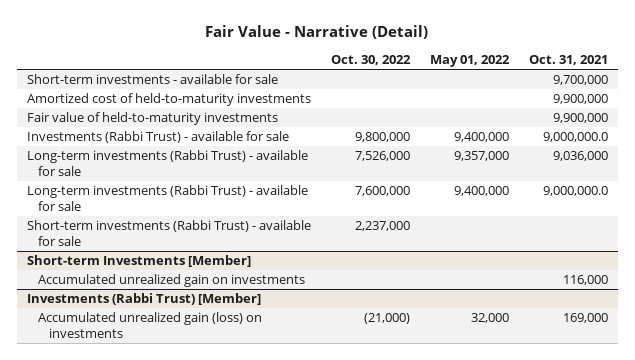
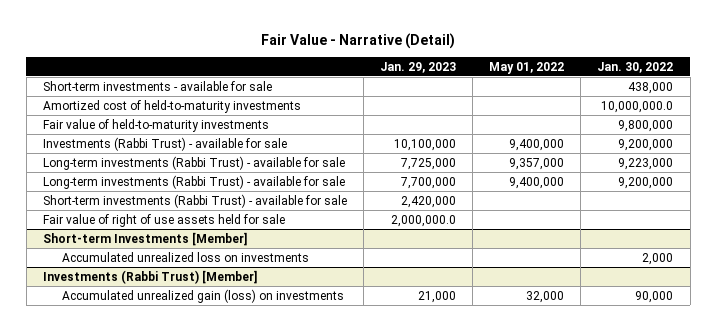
[331,54,412,65] Oct. 30, 2022 -> none
[528,54,608,65] Oct. 31, 2021 -> none
none -> [380,61,457,73] Jan. 29, 2023
none -> [597,61,674,73] Jan. 30, 2022
none -> [43,213,286,227] Fair value of right of use assets held for sale
[37,274,305,288] Accumulated unrealized gain on investments -> [61,251,309,262] Accumulated unrealized loss on investments

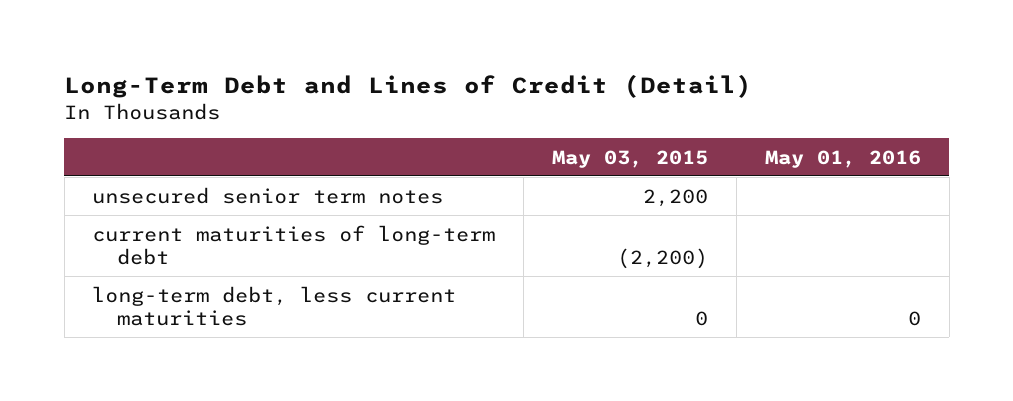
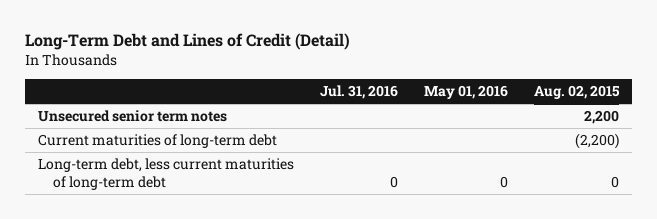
[552,149,709,168] May 03, 2015 -> none
none -> [319,85,398,100] Jul. 31, 2016
none -> [534,85,621,100] Aug. 02, 2015
[92,186,444,204] unsecured senior term notes -> [37,110,227,123] Unsecured senior term notes
[92,224,496,266] current maturities of long-term debt -> [37,134,277,149] Current maturities of long-term debt
[92,285,457,327] long-term debt, less current maturities -> [37,158,294,190] Long-term debt, less current maturities of long-term debt

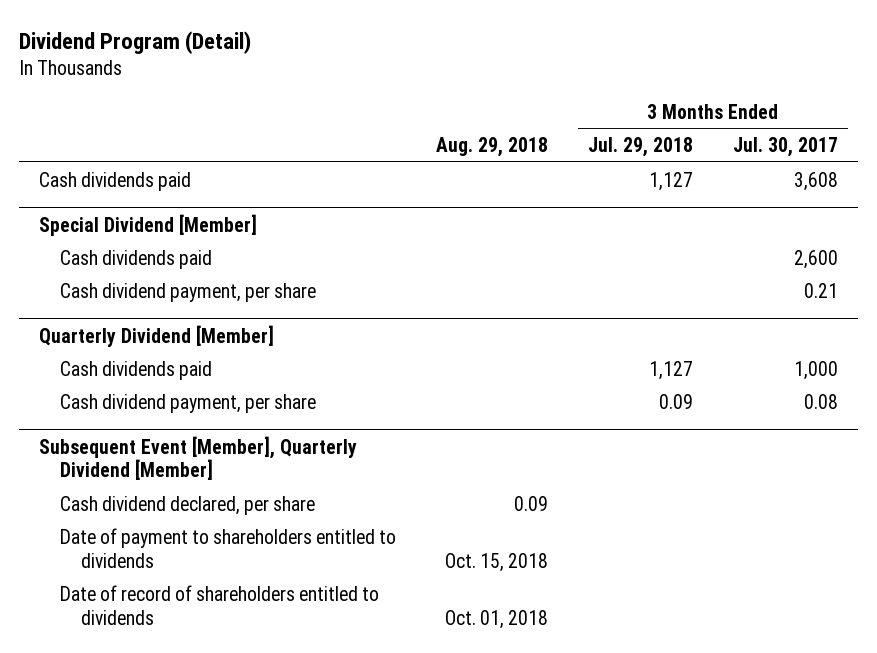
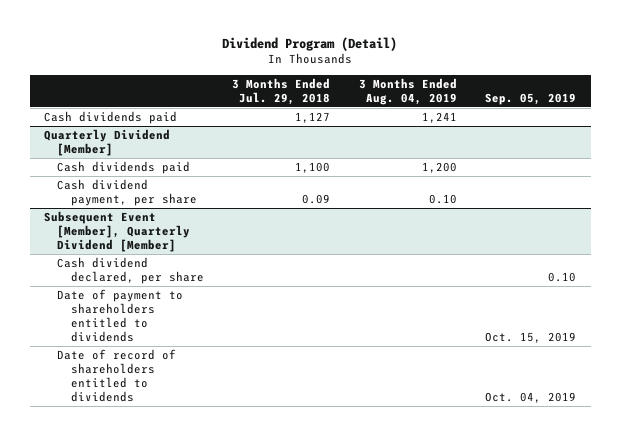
[435,137,548,158] Aug. 29, 2018 -> none
[732,137,838,158] Jul. 30, 2017 -> none
none -> [358,77,457,105] 3 Months Ended Aug. 04, 2019
none -> [485,92,577,105] Sep. 05, 2019
[38,213,257,236] Special Dividend [Member] -> none
[59,249,212,269] Cash dividends paid -> none
[59,282,316,302] Cash dividend payment, per share -> none
[648,360,693,380] 1,127 -> [295,162,331,174] 1,100

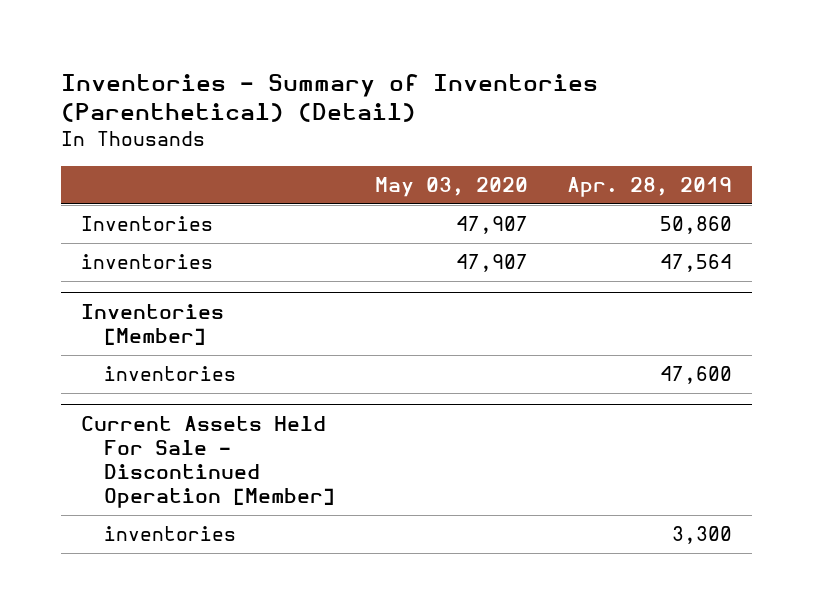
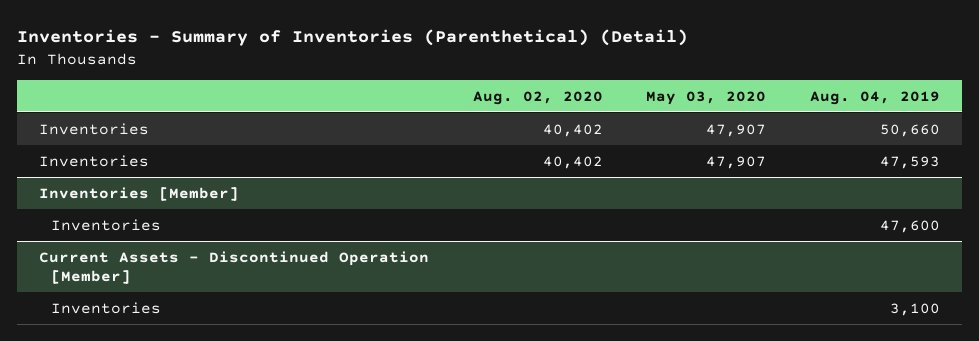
[567,176,733,197] Apr. 28, 2019 -> none
none -> [472,90,603,105] Aug. 02, 2020
none -> [810,90,941,105] Aug. 04, 2019
[80,254,213,270] inventories -> [38,154,149,167] Inventories
[80,416,336,509] Current Assets Held For Sale - Discontinued Operation [Member] -> none
[104,526,237,542] inventories -> none
[104,366,237,382] inventories -> [51,218,162,231] Inventories
none -> [38,250,429,285] Current Assets - Discontinued Operation [Member]
none -> [51,301,162,314] Inventories

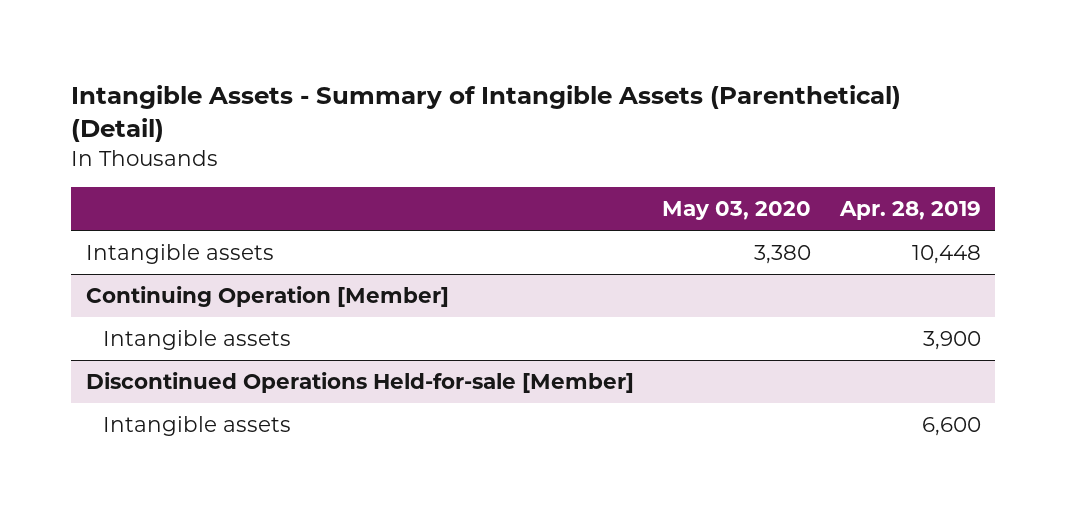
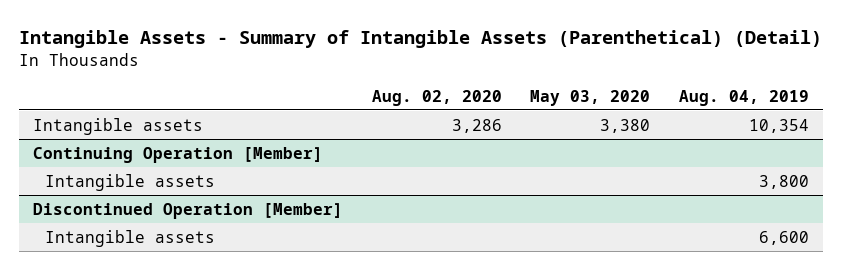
[839,201,982,221] Apr. 28, 2019 -> none
none -> [371,89,502,106] Aug. 02, 2020
none -> [678,89,809,106] Aug. 04, 2019
[85,371,634,393] Discontinued Operations Held-for-sale [Member] -> [33,202,344,219] Discontinued Operation [Member]

